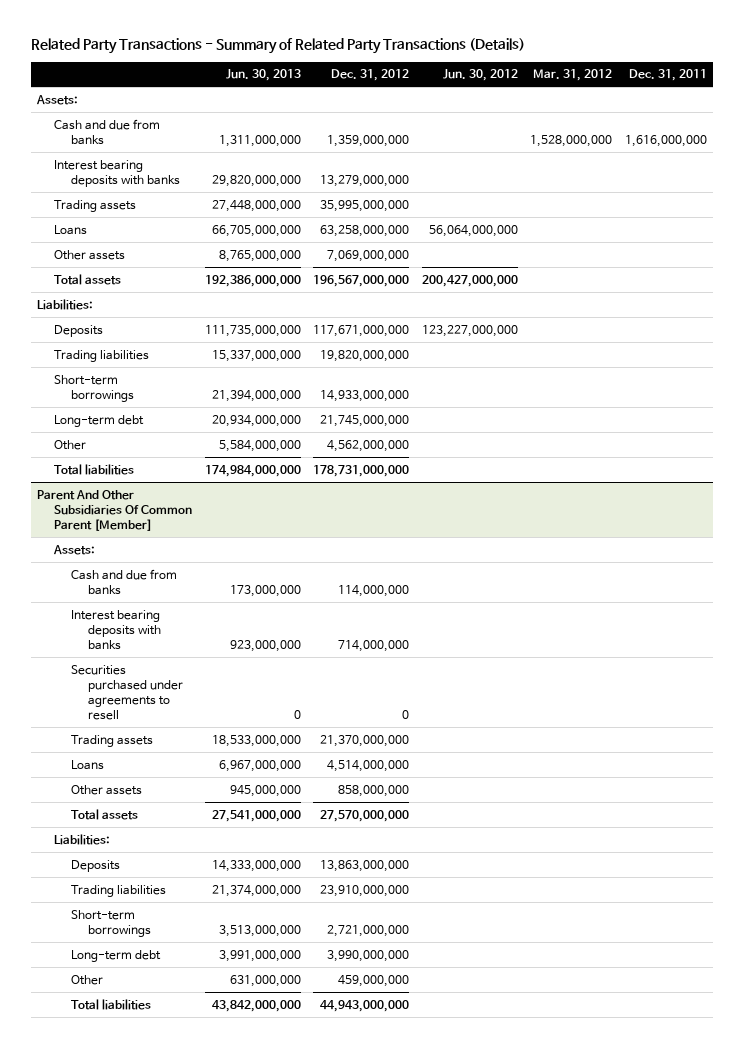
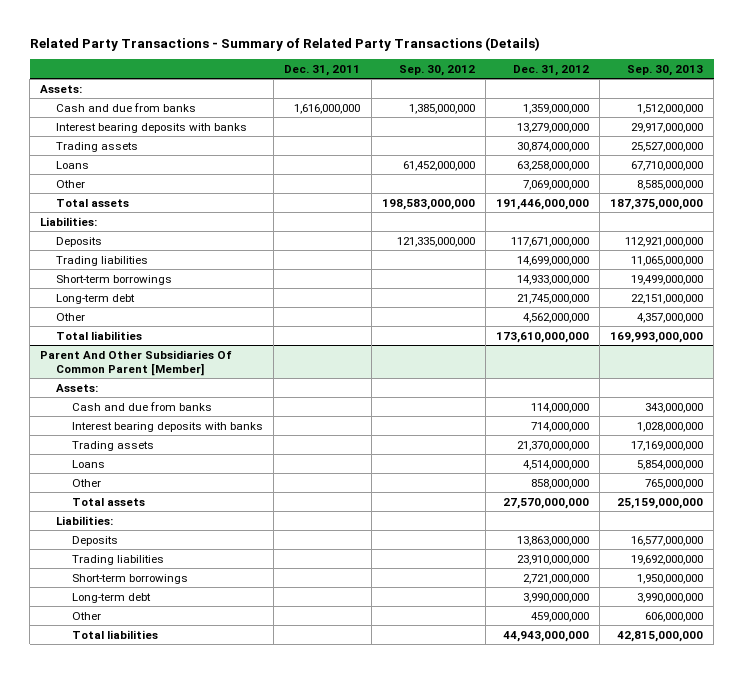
[225,69,301,82] Jun. 30, 2013 -> none
[442,69,518,82] Jun. 30, 2012 -> none
[533,69,613,82] Mar. 31, 2012 -> none
none -> [398,64,475,76] Sep. 30, 2012
none -> [627,64,704,76] Sep. 30, 2013
[320,199,410,212] 35,995,000,000 -> [516,141,589,152] 30,874,000,000
[53,249,125,260] Other assets -> [56,179,86,188] Other
[313,274,410,287] 196,567,000,000 -> [495,198,589,210] 191,446,000,000
[320,349,410,362] 19,820,000,000 -> [516,255,589,266] 14,699,000,000
[313,464,410,477] 178,731,000,000 -> [495,331,589,343] 173,610,000,000
[71,664,184,721] Securities purchased under agreements to resell -> none
[71,784,143,795] Other assets -> [72,478,102,487] Other

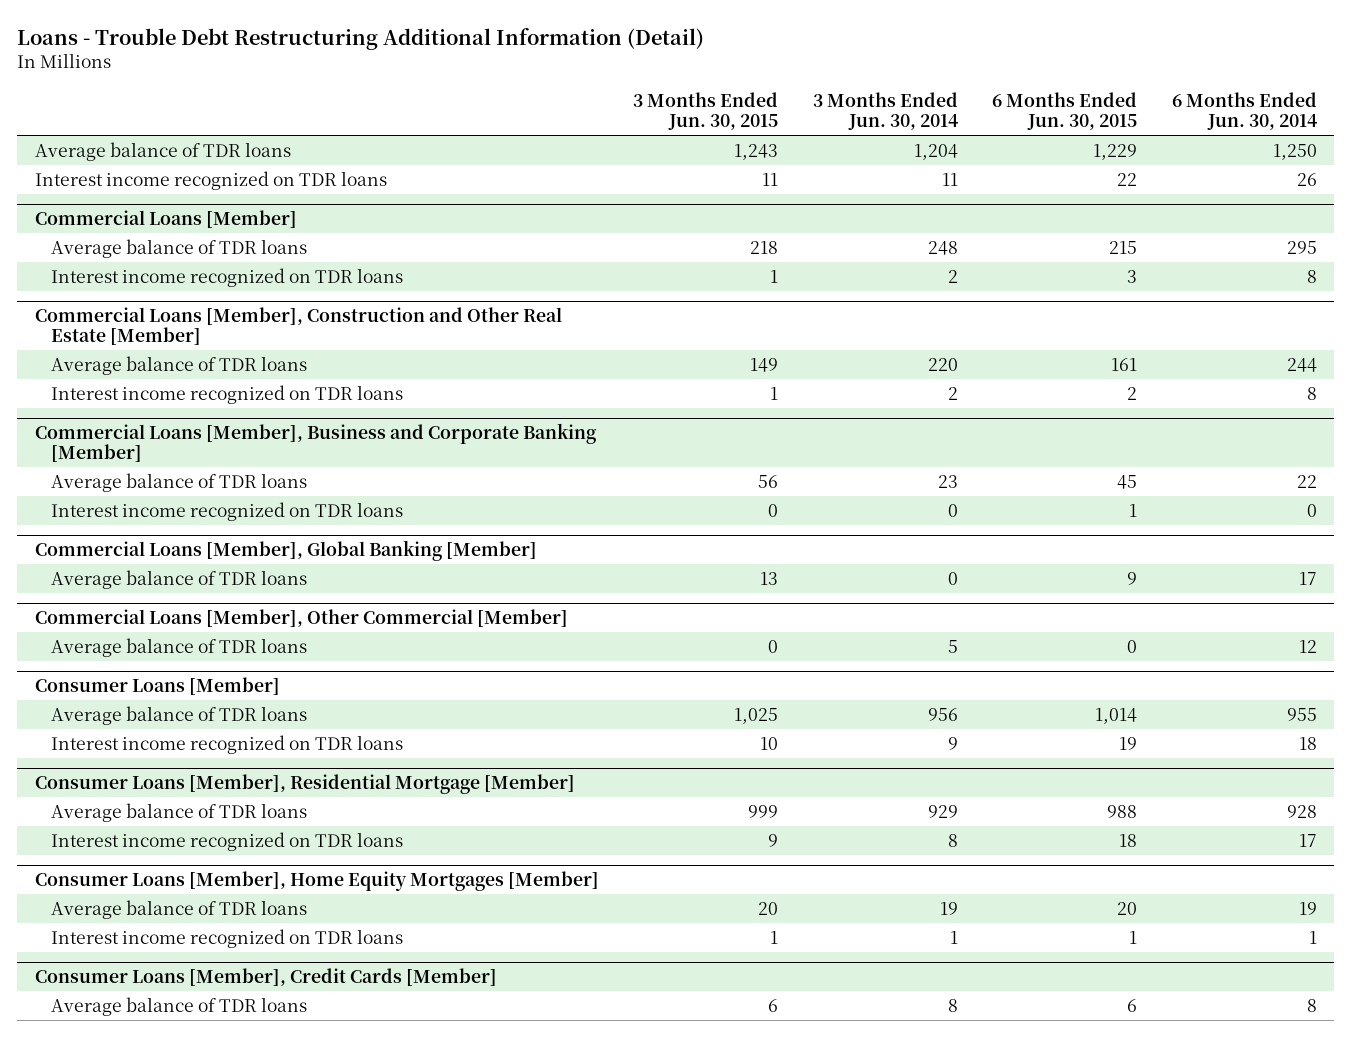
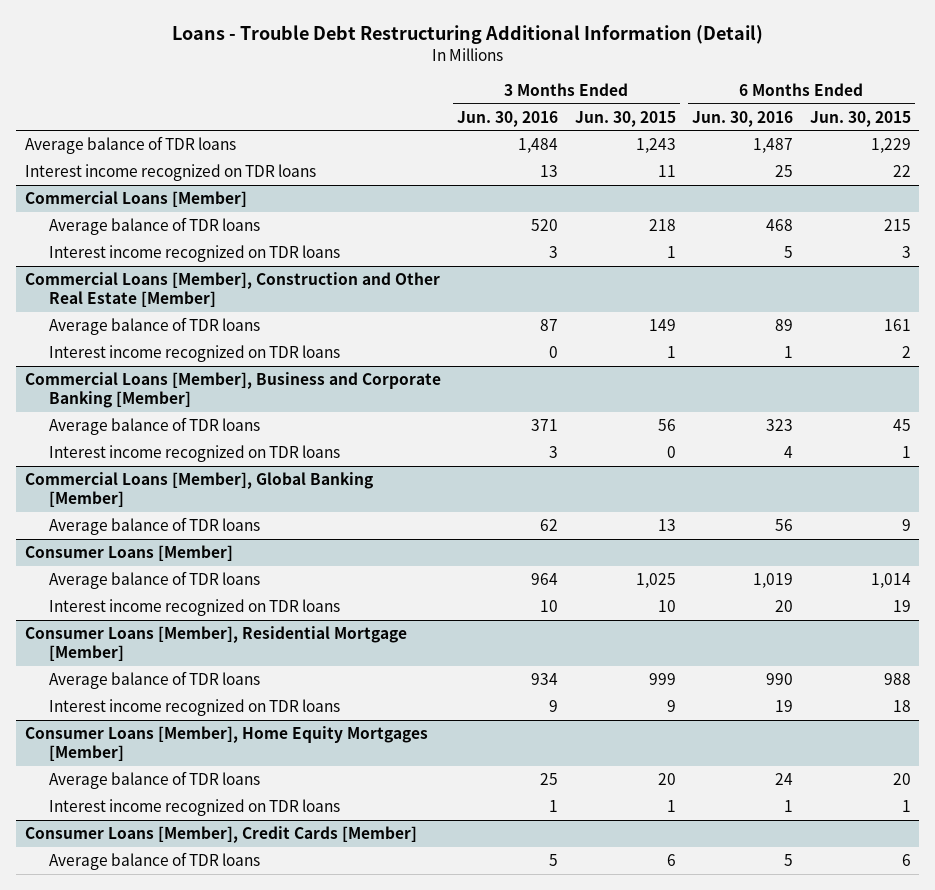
[812,91,958,131] 3 Months Ended Jun. 30, 2014 -> none
[1172,91,1318,131] 6 Months Ended Jun. 30, 2014 -> none
none -> [457,110,559,127] Jun. 30, 2016
none -> [692,110,794,127] Jun. 30, 2016
[34,609,568,628] Commercial Loans [Member], Other Commercial [Member] -> none
[51,637,308,657] Average balance of TDR loans -> none

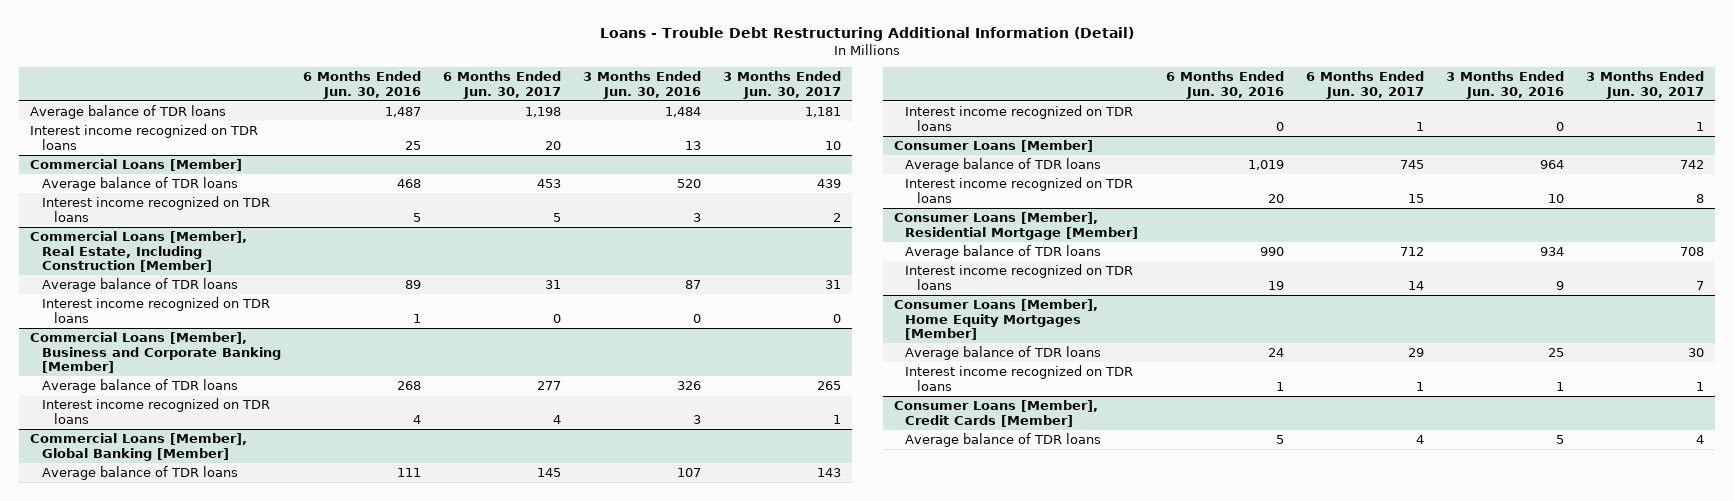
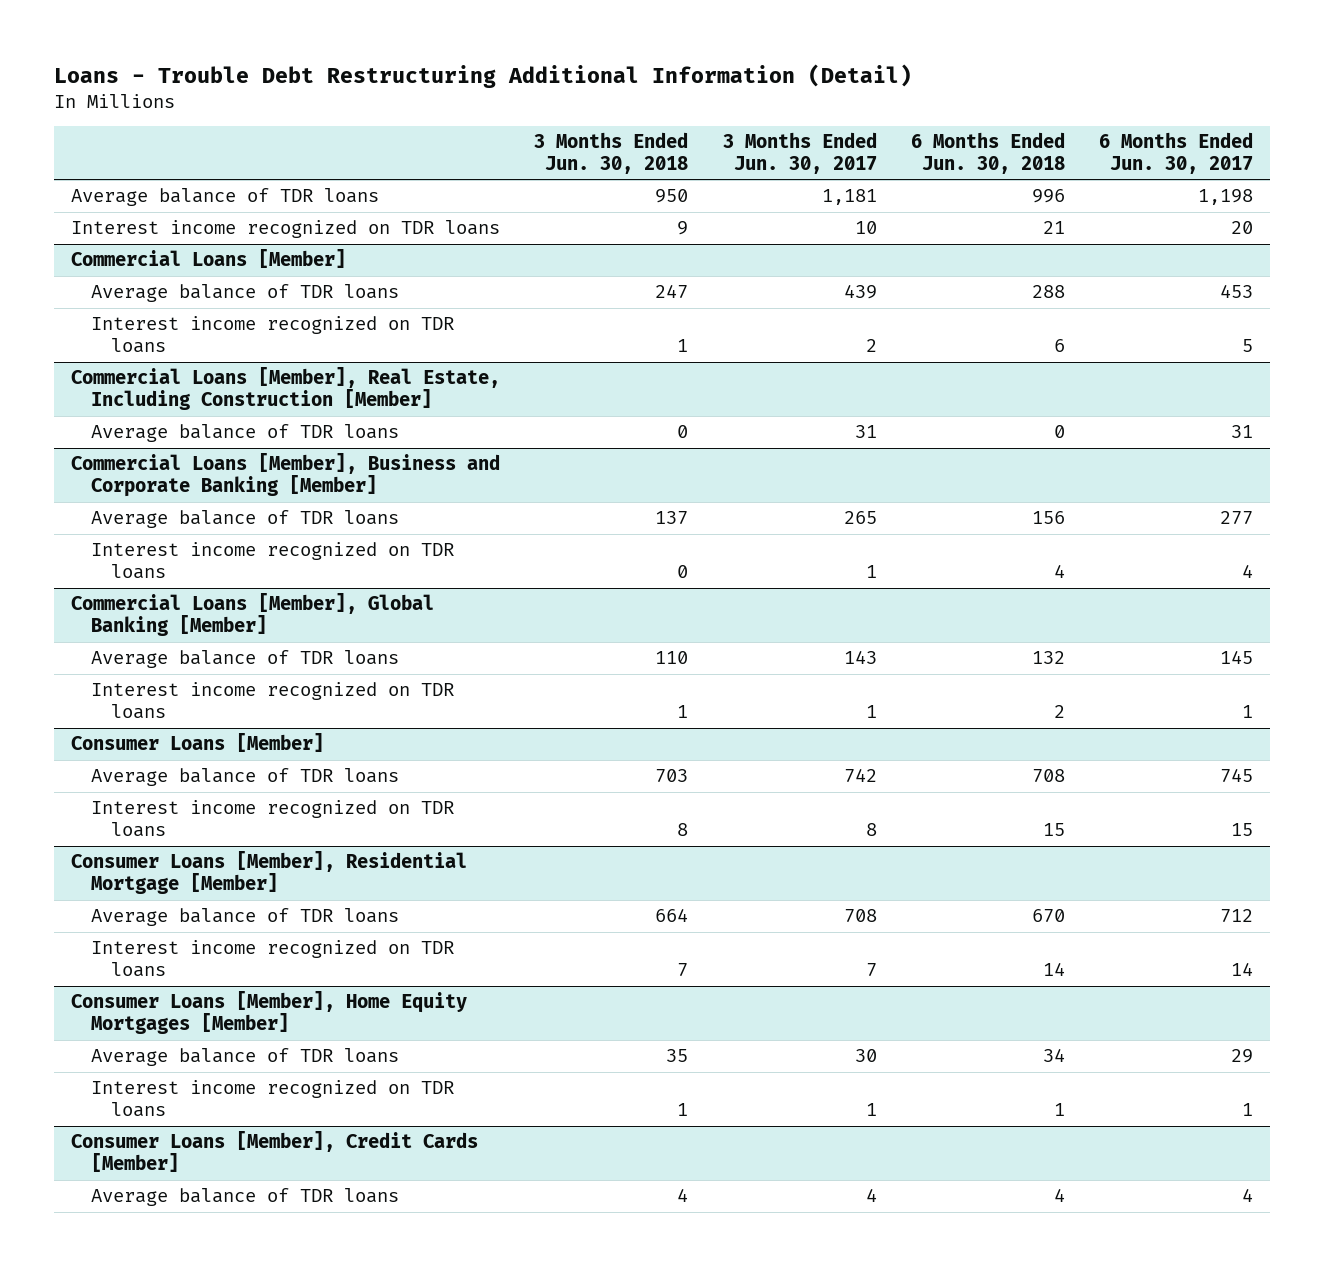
[303,71,422,99] 6 Months Ended Jun. 30, 2016 -> none
[582,71,701,99] 3 Months Ended Jun. 30, 2016 -> none
none -> [534,132,689,175] 3 Months Ended Jun. 30, 2018
none -> [910,132,1065,175] 6 Months Ended Jun. 30, 2018
[42,296,271,323] Interest income recognized on TDR loans -> none

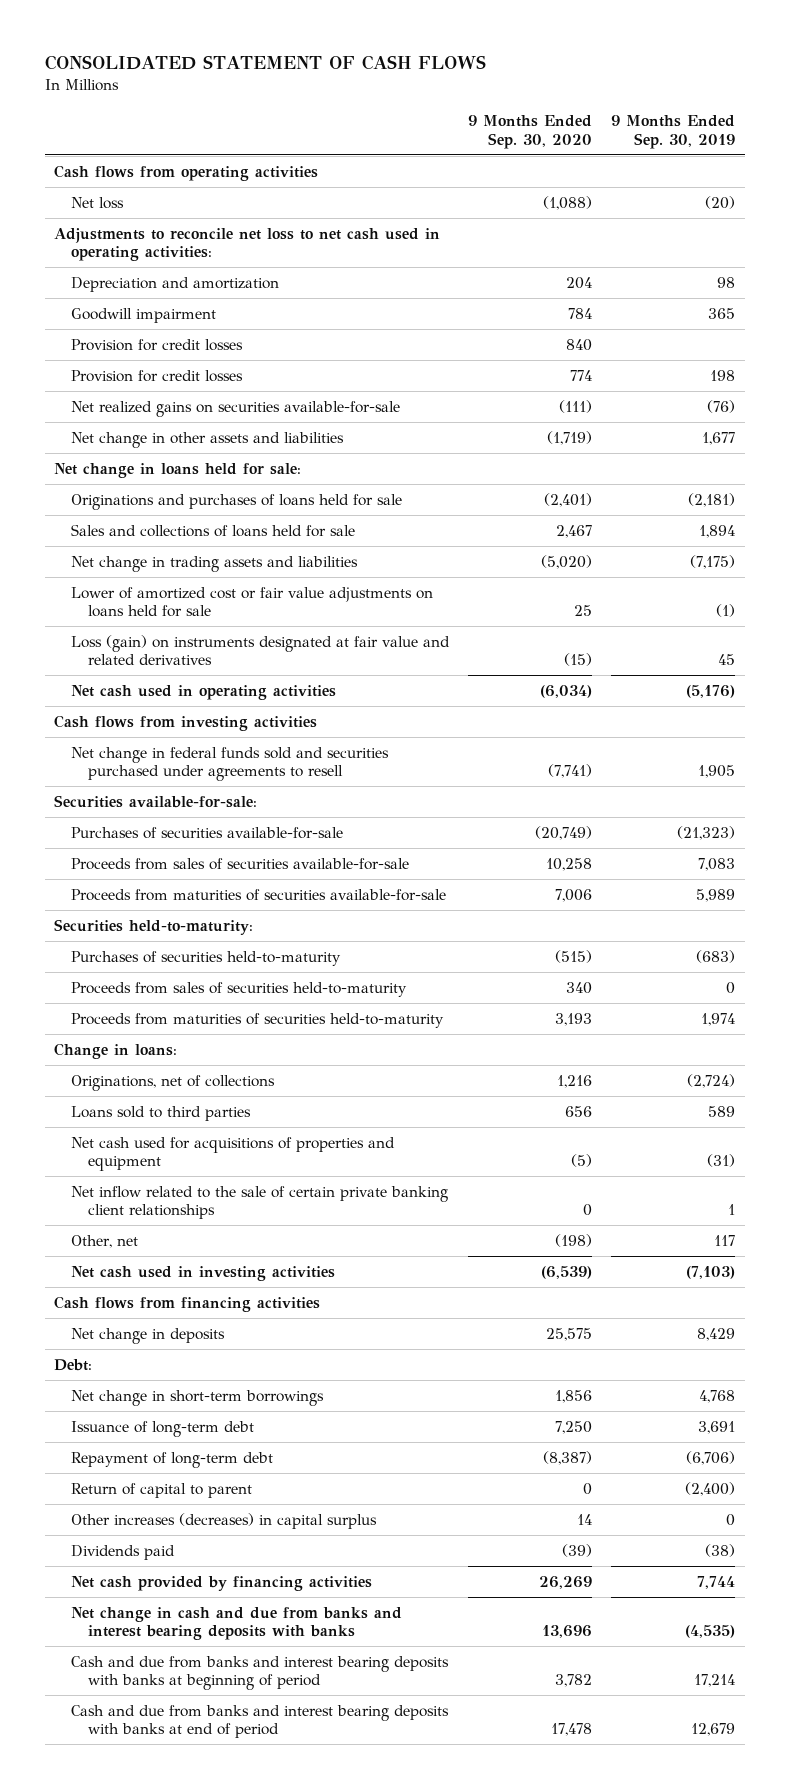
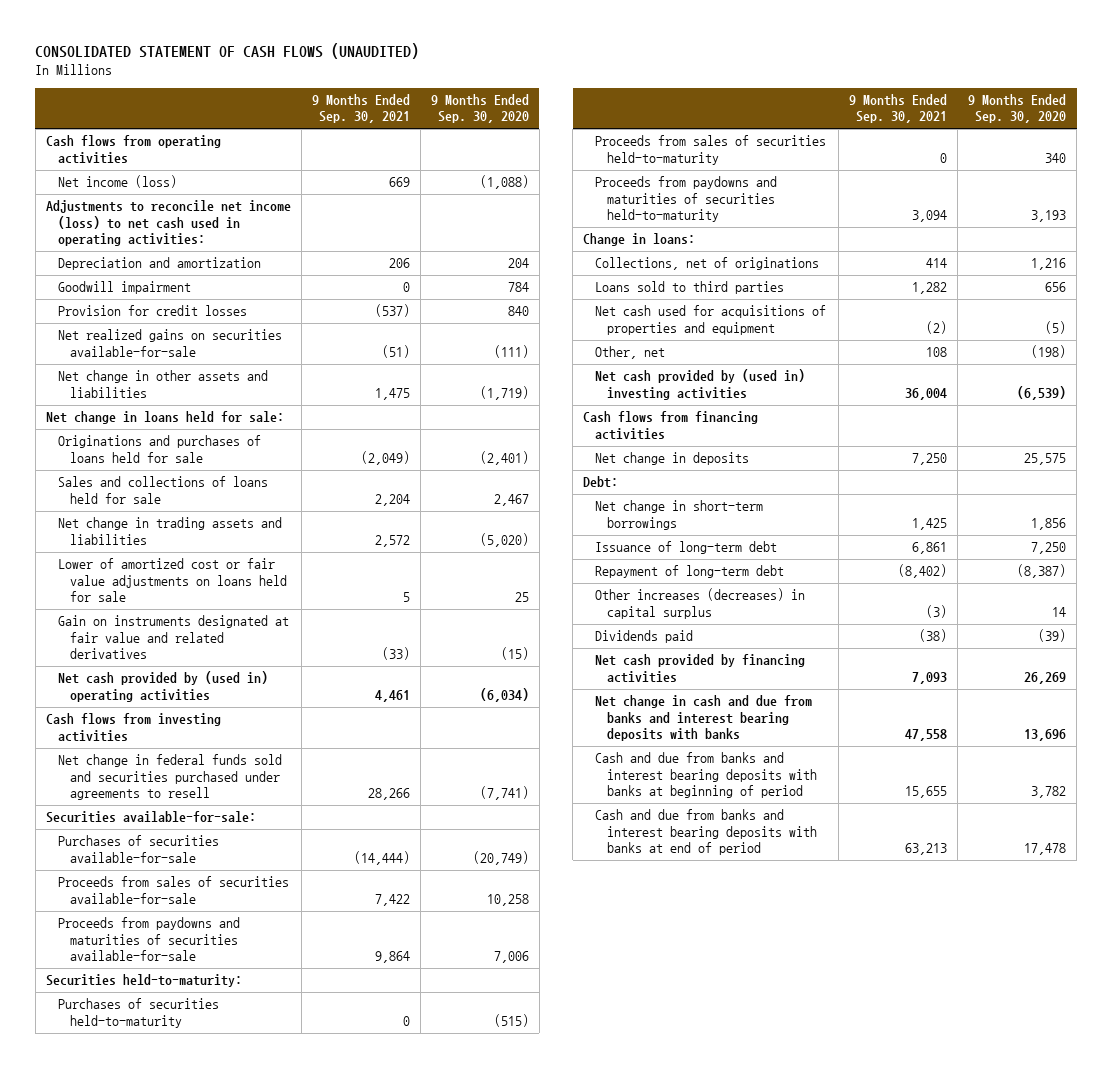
[44,54,486,70] CONSOLIDATED STATEMENT OF CASH FLOWS -> [35,43,420,60] CONSOLIDATED STATEMENT OF CASH FLOWS (UNAUDITED)
[611,115,736,149] 9 Months Ended Sep. 30, 2019 -> none
none -> [311,93,410,124] 9 Months Ended Sep. 30, 2021
[70,196,124,209] Net loss -> [57,175,177,189] Net income (loss)
[54,227,441,262] Adjustments to reconcile net loss to net cash used in operating activities: -> [45,200,291,247] Adjustments to reconcile net income (loss) to net cash used in operating activities:
[70,369,243,382] Provision for credit losses -> none
[70,634,450,666] Loss (gain) on instruments designated at fair value and related derivatives -> [57,615,289,660] Gain on instruments designated at fair value and related derivatives
[70,684,336,700] Net cash used in operating activities -> [57,671,268,702] Net cash provided by (used in) operating activities
[70,888,446,901] Proceeds from maturities of securities available-for-sale -> [57,917,240,962] Proceeds from paydowns and maturities of securities available-for-sale
[70,1012,444,1028] Proceeds from maturities of securities held-to-maturity -> [595,176,778,223] Proceeds from paydowns and maturities of securities held-to-maturity
[70,1074,275,1091] Originations, net of collections -> [595,257,820,271] Collections, net of originations
[70,1185,448,1220] Net inflow related to the sale of certain private banking client relationships -> none
[70,1265,335,1281] Net cash used in investing activities -> [595,369,806,400] Net cash provided by (used in) investing activities
[70,1482,252,1498] Return of capital to parent -> none

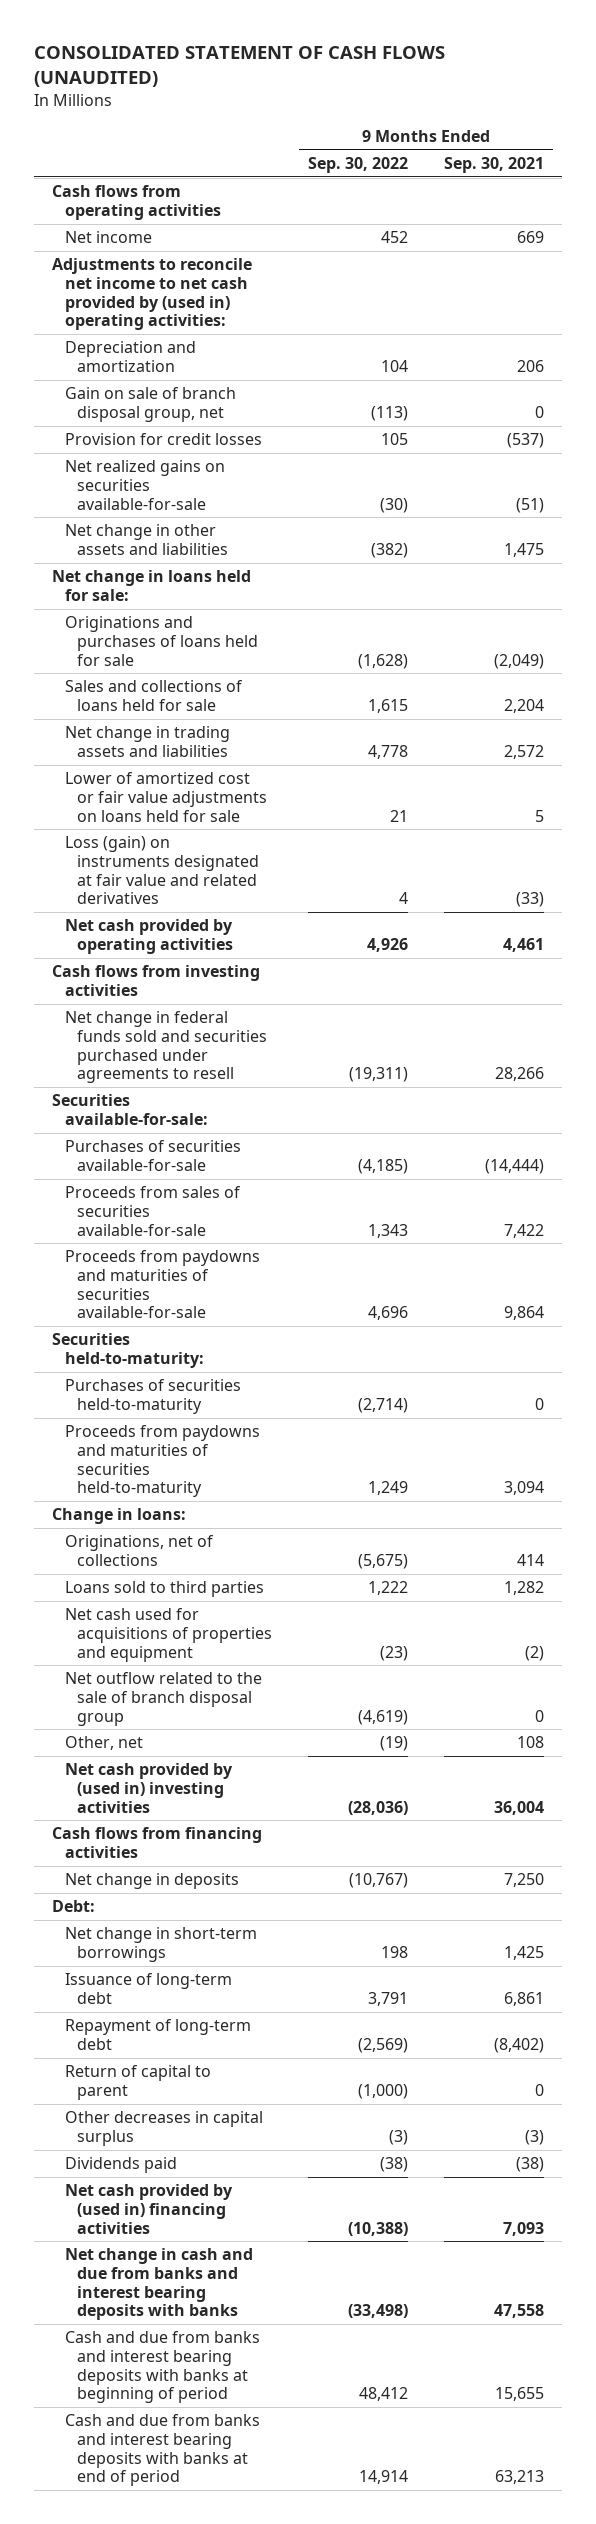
[430,93,529,124] 9 Months Ended Sep. 30, 2020 -> none
none -> [308,156,409,173] Sep. 30, 2022
[57,175,177,189] Net income (loss) -> [64,231,152,244] Net income
[45,200,291,247] Adjustments to reconcile net income (loss) to net cash used in operating activities: -> [52,258,253,331] Adjustments to reconcile net income to net cash provided by (used in) operating activities:
[57,281,191,295] Goodwill impairment -> none
none -> [64,387,236,423] Gain on sale of branch disposal group, net
[57,615,289,660] Gain on instruments designated at fair value and related derivatives -> [64,836,260,905] Loss (gain) on instruments designated at fair value and related derivatives
[57,671,268,702] Net cash provided by (used in) operating activities -> [64,919,234,955] Net cash provided by operating activities
[595,135,827,165] Proceeds from sales of securities held-to-maturity -> none
[595,257,820,271] Collections, net of originations -> [64,1535,214,1567] Originations, net of collections
none -> [64,1672,262,1726] Net outflow related to the sale of branch disposal group
none -> [64,2065,211,2101] Return of capital to parent
[595,588,806,619] Other increases (decreases) in capital surplus -> [64,2111,263,2147] Other decreases in capital surplus
[595,654,806,683] Net cash provided by financing activities -> [64,2184,233,2234] Net cash provided by (used in) financing activities

